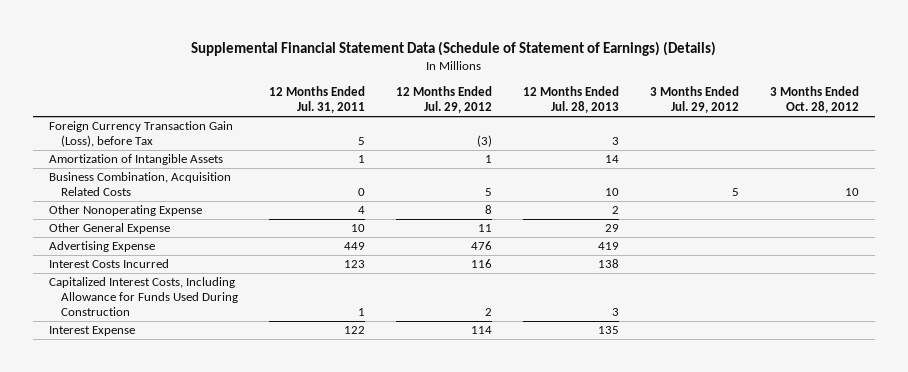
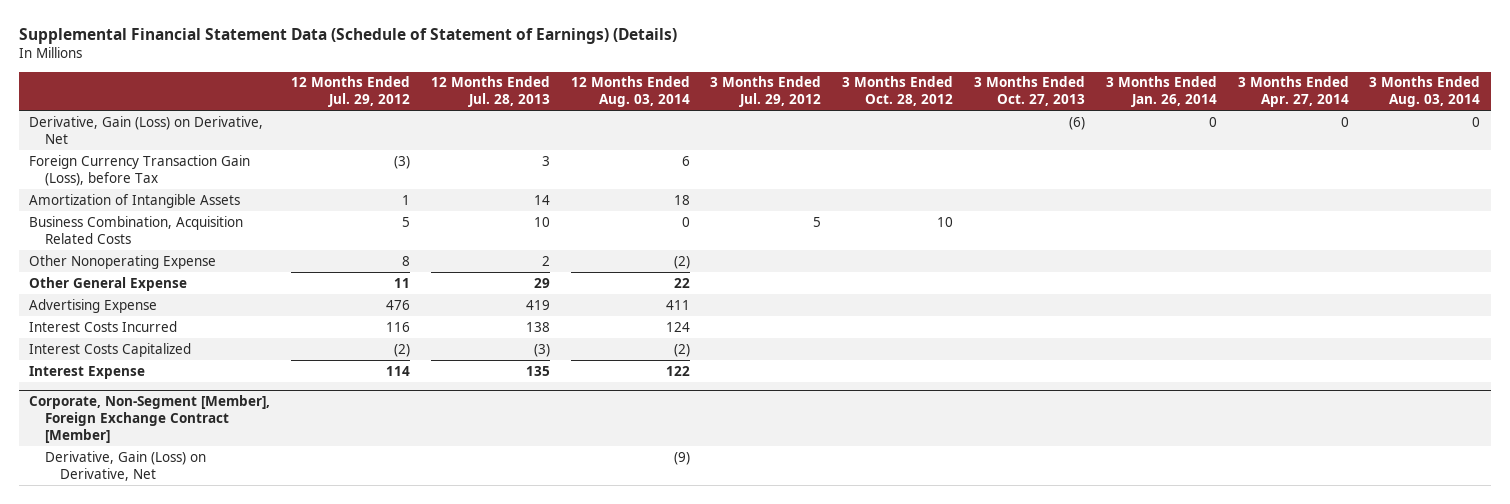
[269,86,366,114] 12 Months Ended Jul. 31, 2011 -> none
none -> [570,76,690,108] 12 Months Ended Aug. 03, 2014
none -> [974,76,1086,107] 3 Months Ended Oct. 27, 2013
none -> [1105,76,1217,108] 3 Months Ended Jan. 26, 2014
none -> [1237,76,1349,108] 3 Months Ended Apr. 27, 2014
none -> [1369,76,1481,108] 3 Months Ended Aug. 03, 2014
none -> [29,115,264,144] Derivative, Gain (Loss) on Derivative, Net
[48,277,239,317] Capitalized Interest Costs, Including Allowance for Funds Used During Construction -> none
none -> [29,342,192,357] Interest Costs Capitalized
none -> [29,395,271,443] Corporate, Non-Segment [Member], Foreign Exchange Contract [Member]
none -> [44,450,206,481] Derivative, Gain (Loss) on Derivative, Net

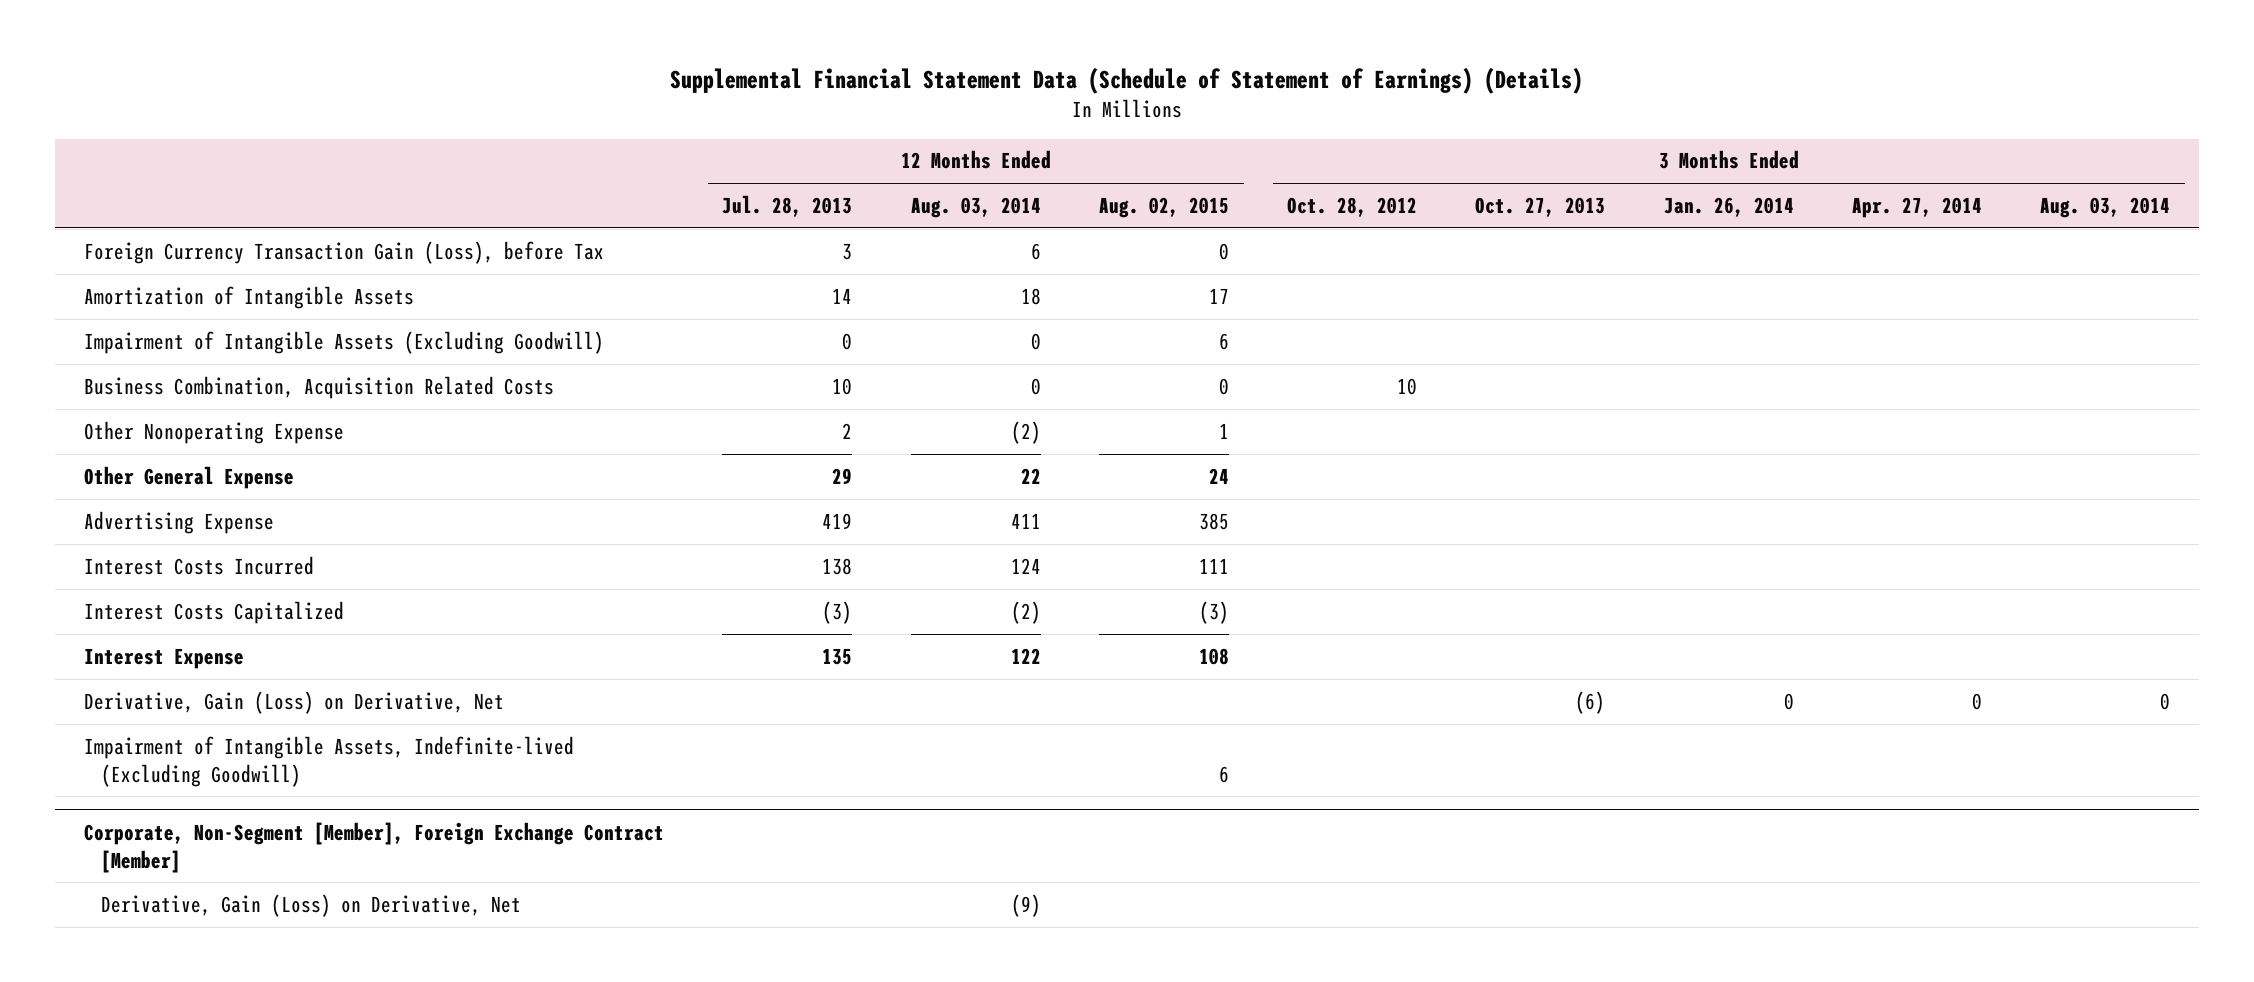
[291,76,411,108] 12 Months Ended Jul. 29, 2012 -> none
[710,76,822,108] 3 Months Ended Jul. 29, 2012 -> none
none -> [1098,196,1229,218] Aug. 02, 2015
none -> [84,330,605,354] Impairment of Intangible Assets (Excluding Goodwill)
[29,115,264,144] Derivative, Gain (Loss) on Derivative, Net -> [84,690,505,714] Derivative, Gain (Loss) on Derivative, Net
none -> [84,735,575,787] Impairment of Intangible Assets, Indefinite-lived (Excluding Goodwill)

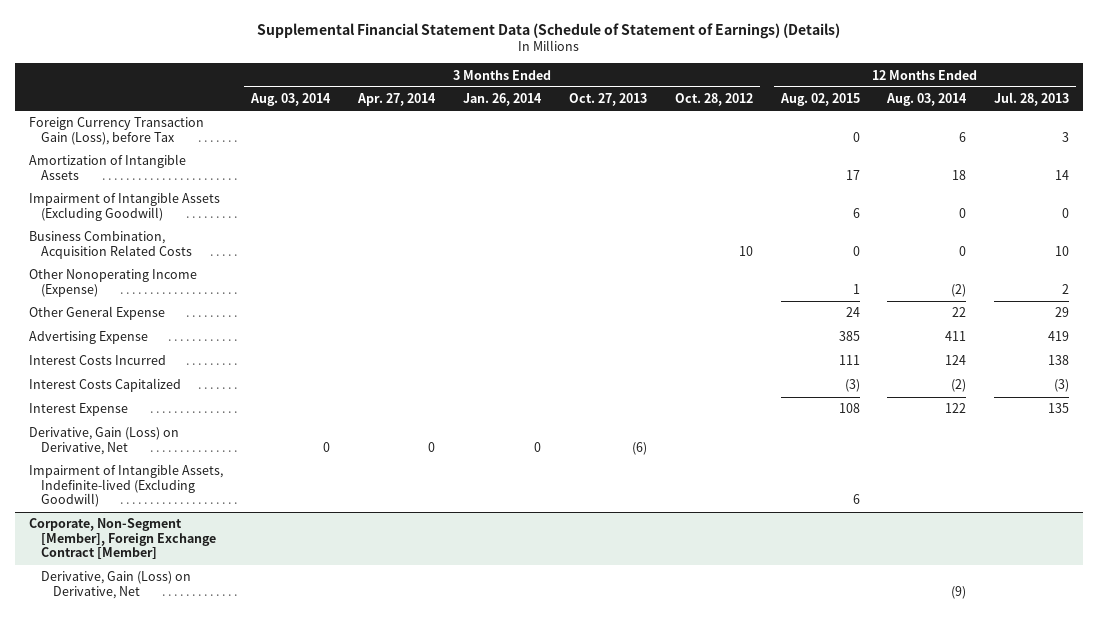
[84,420,345,444] Other Nonoperating Expense -> [29,269,198,297] Other Nonoperating Income (Expense)

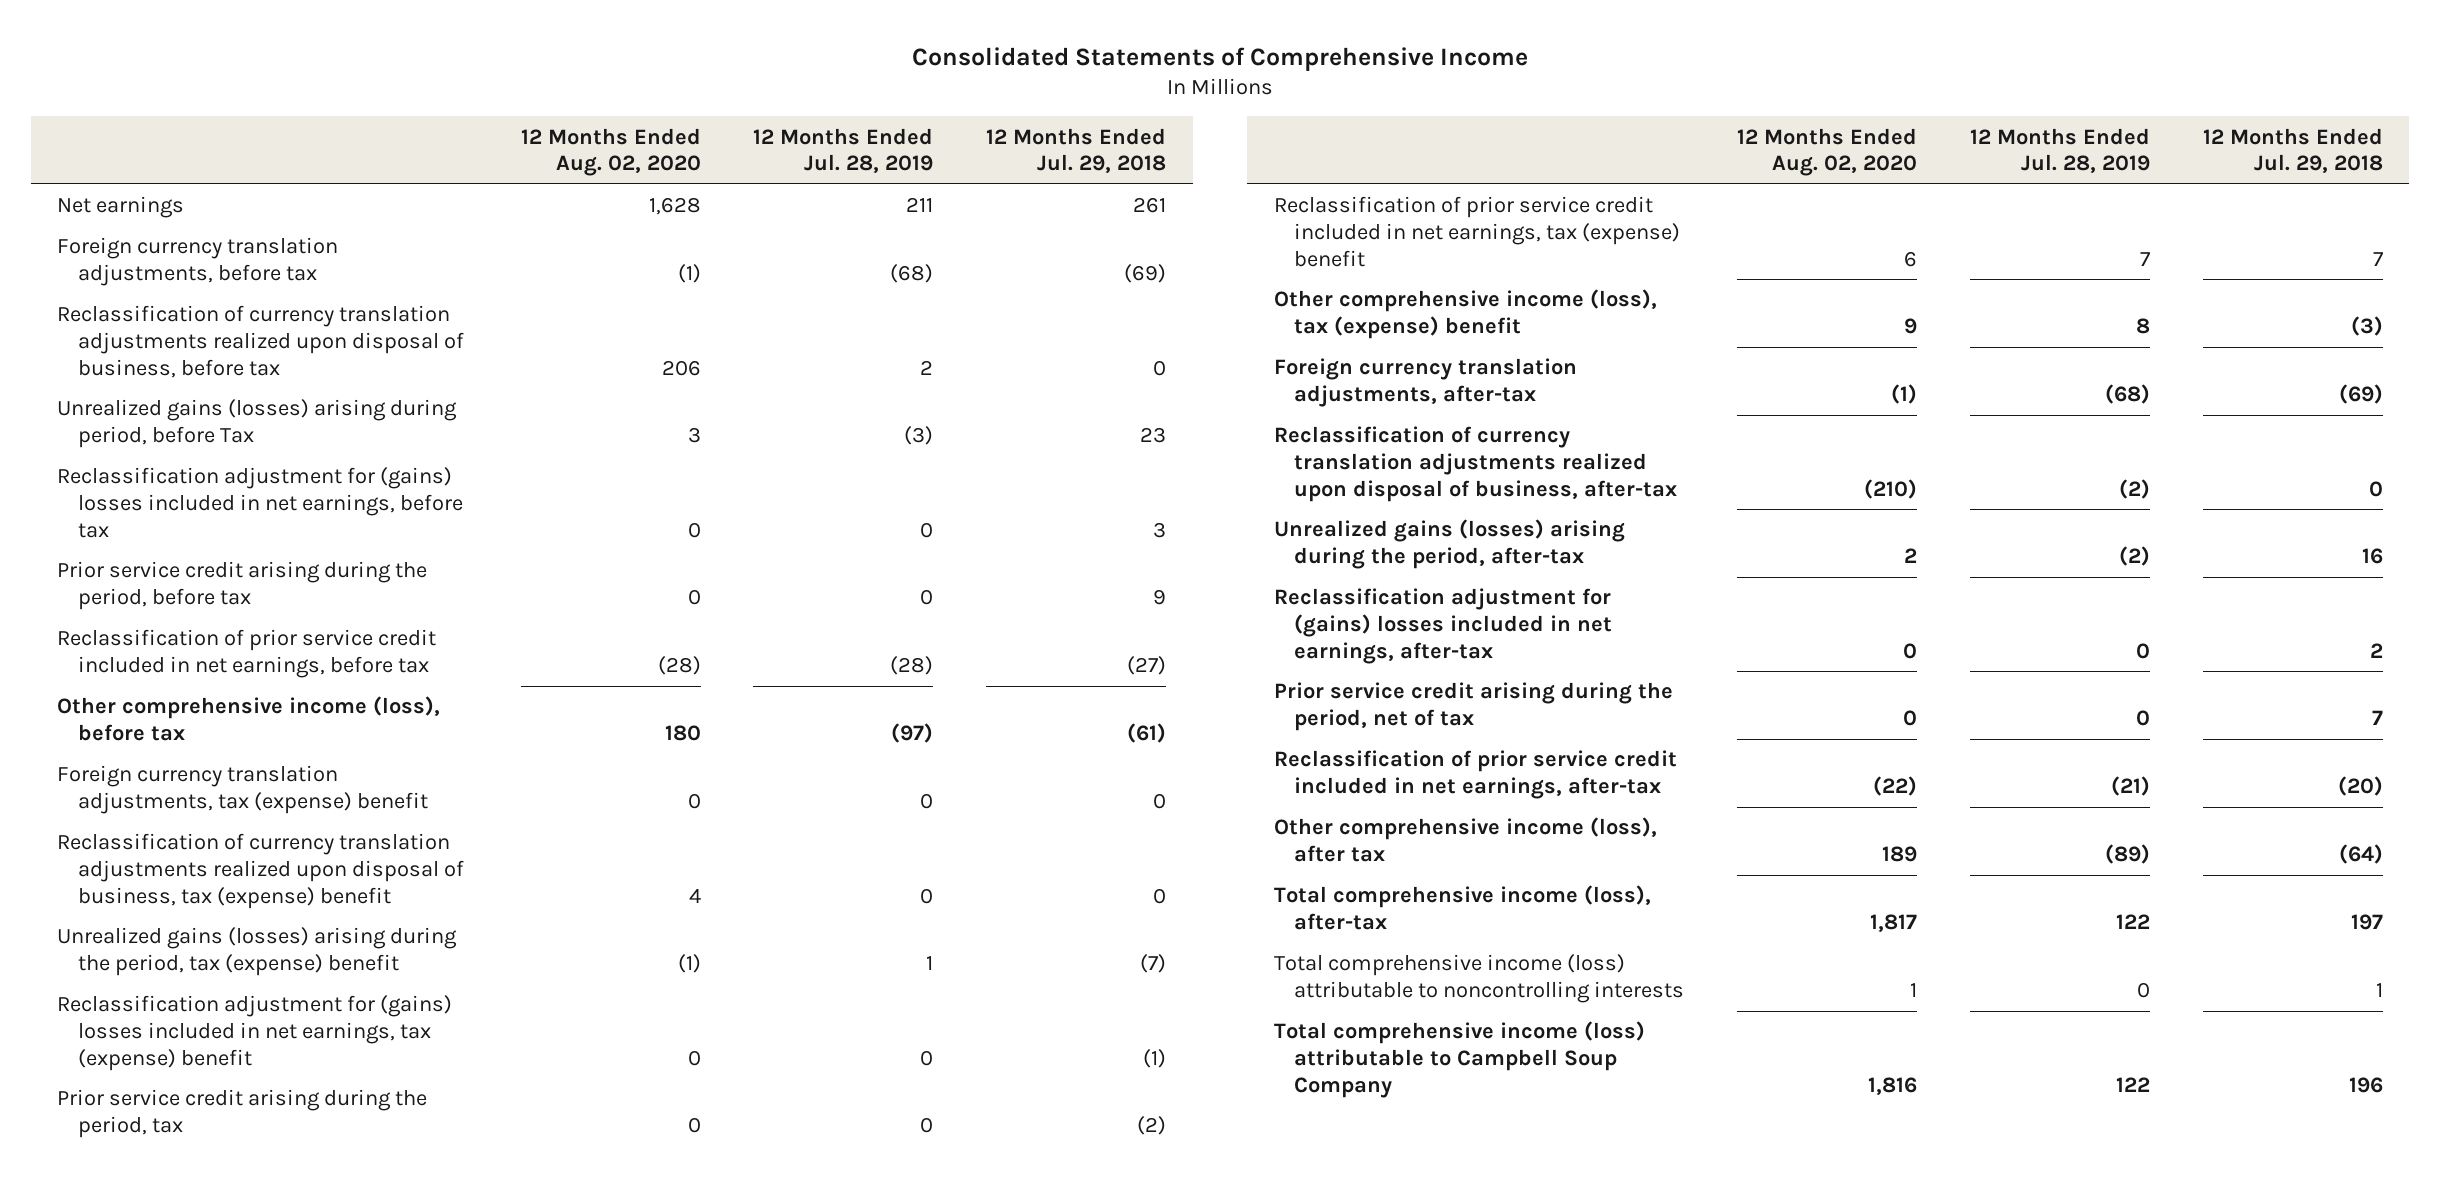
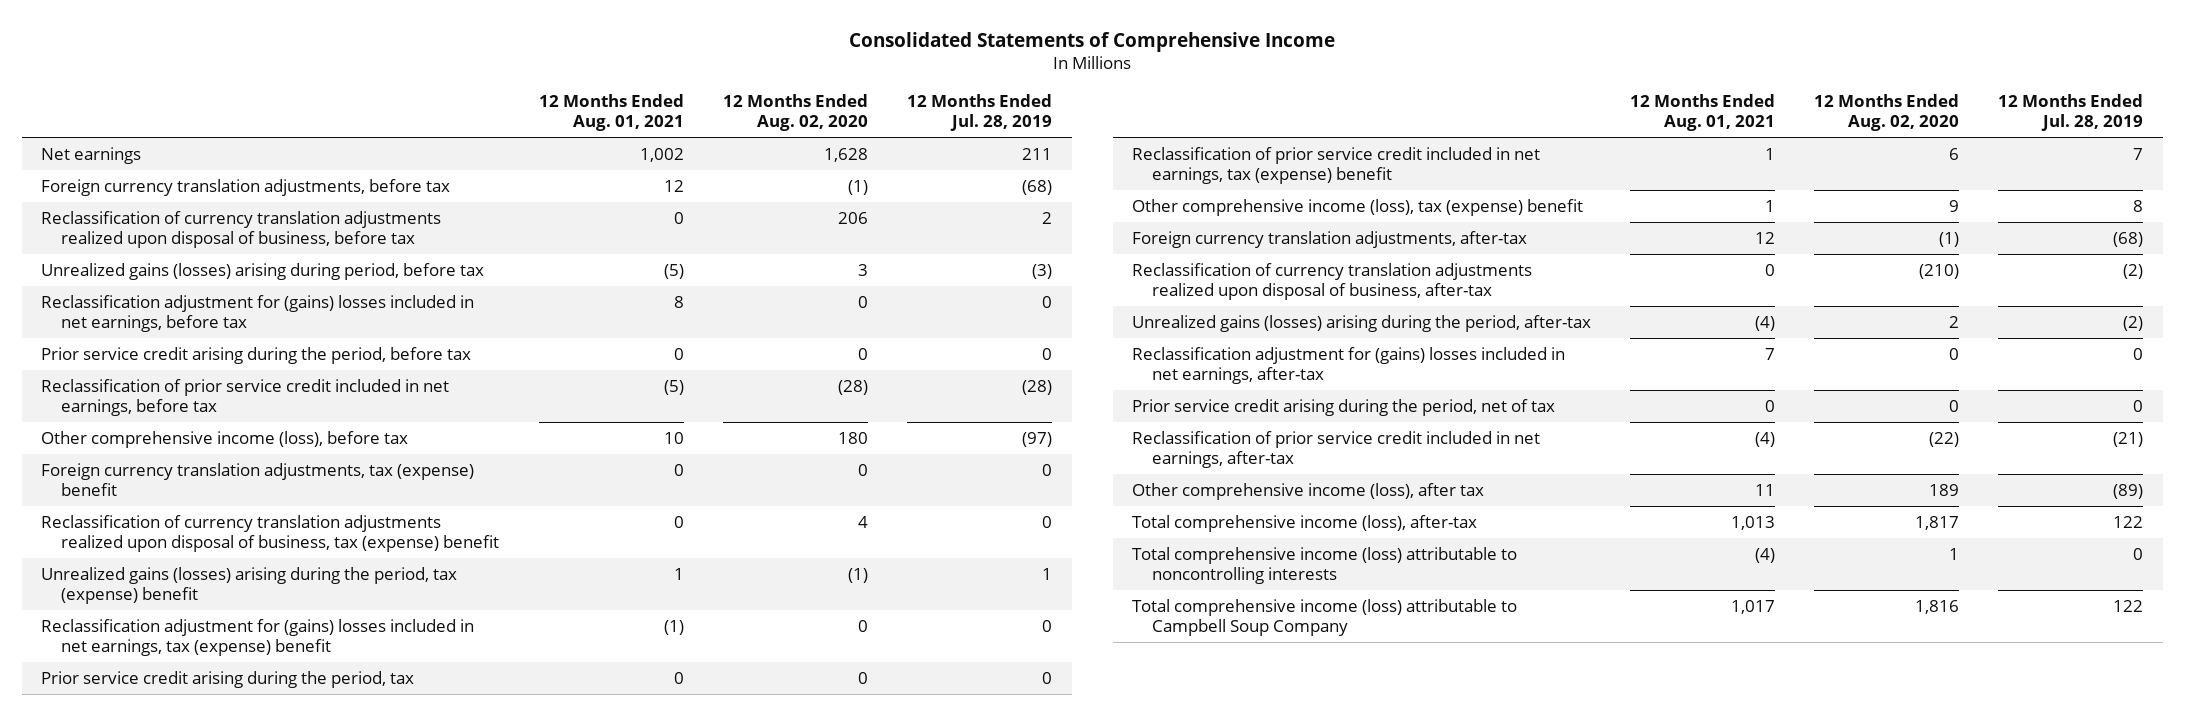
[986,127,1167,174] 12 Months Ended Jul. 29, 2018 -> none
none -> [539,94,685,132] 12 Months Ended Aug. 01, 2021
[57,399,458,448] Unrealized gains (losses) arising during period, before Tax -> [41,262,485,280] Unrealized gains (losses) arising during period, before tax

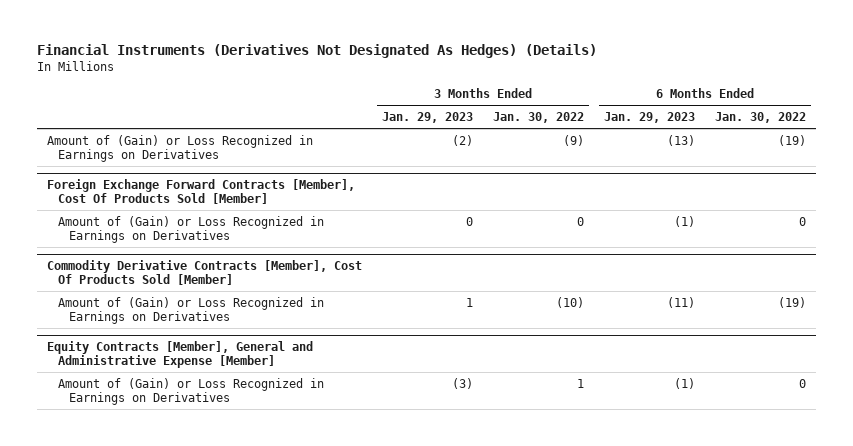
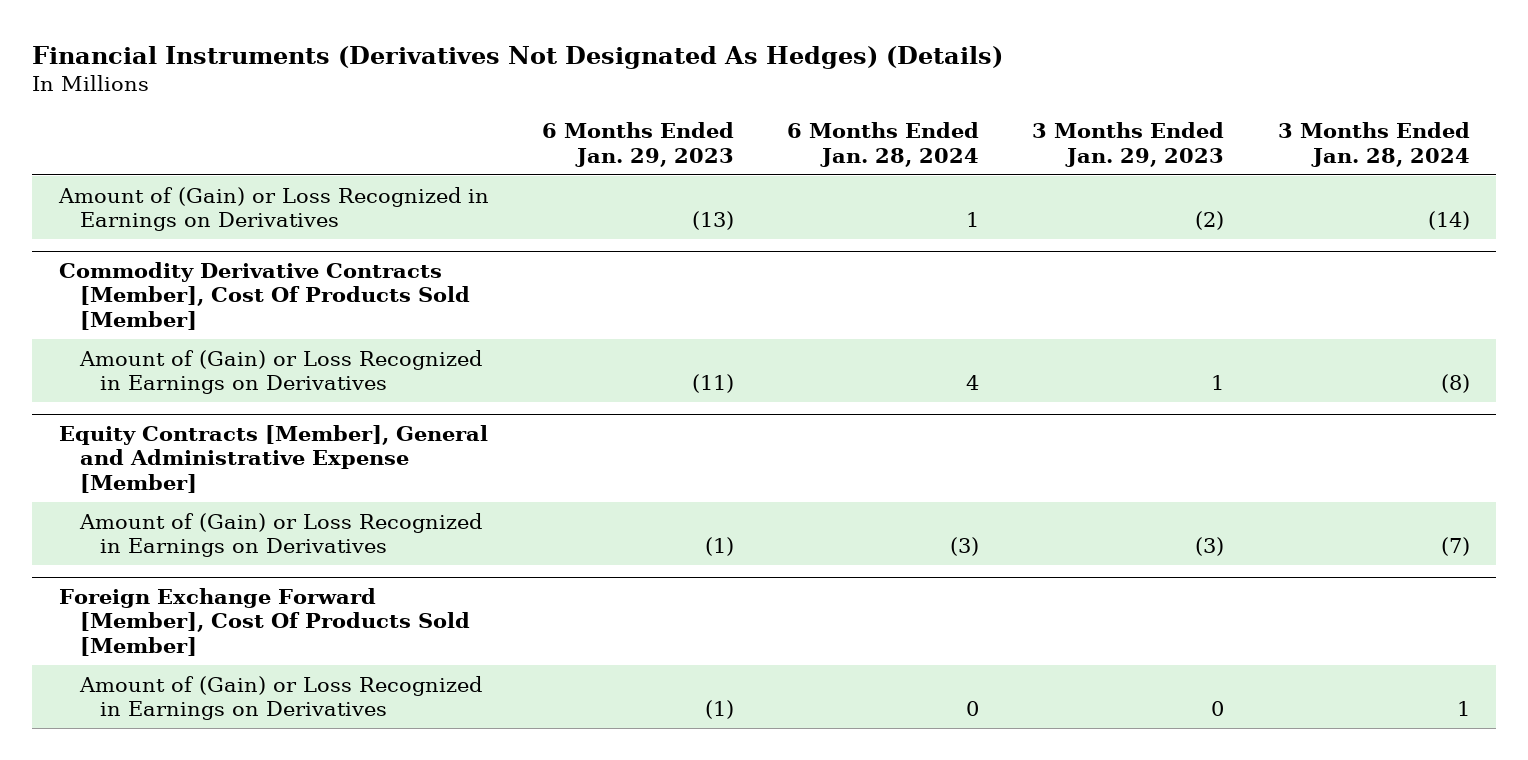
[492,112,584,124] Jan. 30, 2022 -> none
[715,112,807,124] Jan. 30, 2022 -> none
none -> [787,122,980,167] 6 Months Ended Jan. 28, 2024
none -> [1277,122,1470,167] 3 Months Ended Jan. 28, 2024
[46,178,355,204] Foreign Exchange Forward Contracts [Member], Cost Of Products Sold [Member] -> none
[58,215,325,243] Amount of (Gain) or Loss Recognized in Earnings on Derivatives -> none
none -> [58,587,470,656] Foreign Exchange Forward [Member], Cost Of Products Sold [Member]
none -> [78,675,482,721] Amount of (Gain) or Loss Recognized in Earnings on Derivatives

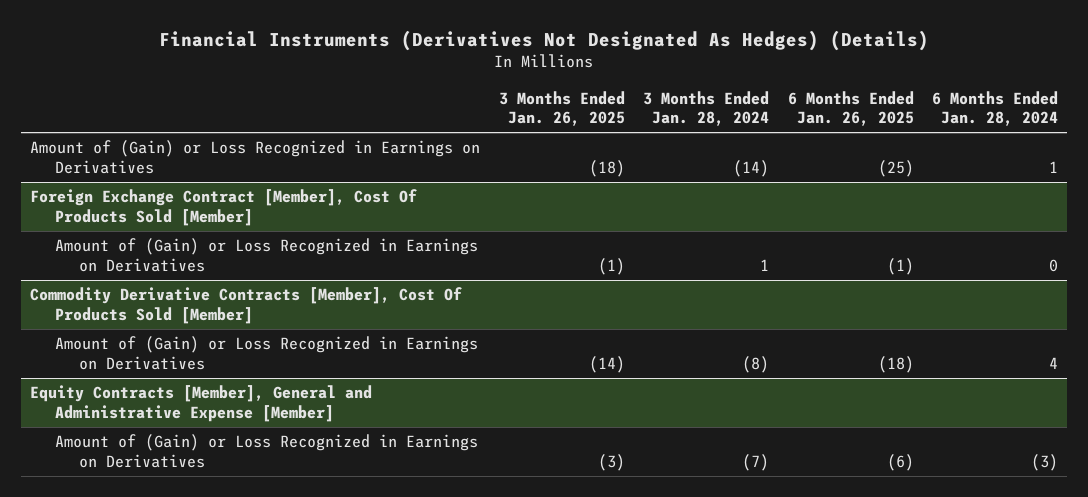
[541,122,734,167] 6 Months Ended Jan. 29, 2023 -> none
[1032,122,1225,167] 3 Months Ended Jan. 29, 2023 -> none
none -> [498,90,625,126] 3 Months Ended Jan. 26, 2025
none -> [787,90,914,126] 6 Months Ended Jan. 26, 2025
none -> [30,189,418,226] Foreign Exchange Contract [Member], Cost Of Products Sold [Member]
none -> [54,238,478,272] Amount of (Gain) or Loss Recognized in Earnings on Derivatives
[58,587,470,656] Foreign Exchange Forward [Member], Cost Of Products Sold [Member] -> none
[78,675,482,721] Amount of (Gain) or Loss Recognized in Earnings on Derivatives -> none

